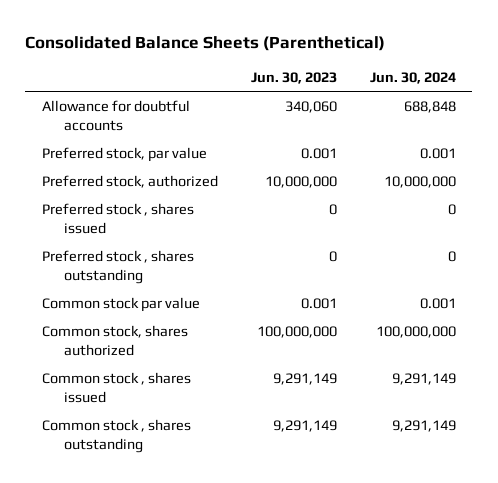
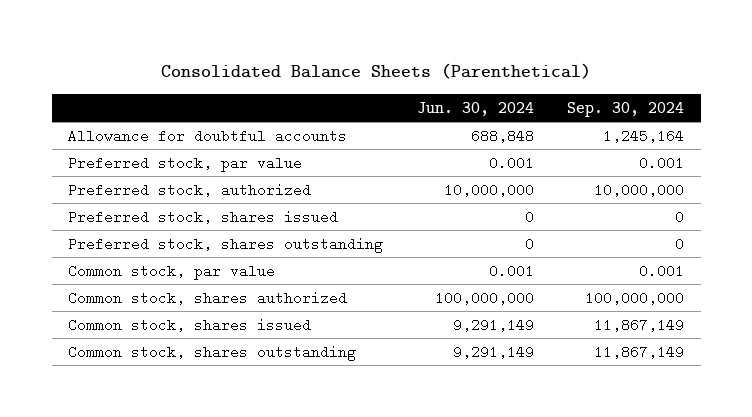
[250,71,337,84] Jun. 30, 2023 -> none
none -> [566,101,684,117] Sep. 30, 2024
[41,202,194,234] Preferred stock , shares issued -> [68,209,339,224] Preferred stock, shares issued
[41,249,194,284] Preferred stock , shares outstanding -> [68,236,384,253] Preferred stock, shares outstanding
[41,296,200,312] Common stock par value -> [68,263,276,280] Common stock, par value
[41,371,191,403] Common stock , shares issued -> [68,317,312,332] Common stock, shares issued
[41,418,191,453] Common stock , shares outstanding -> [68,344,357,361] Common stock, shares outstanding

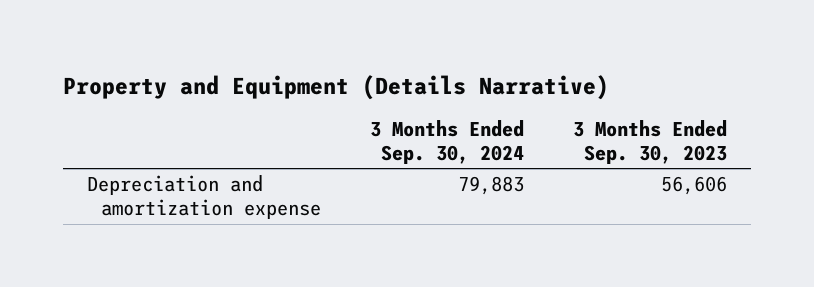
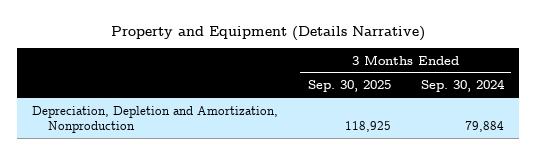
[572,119,727,165] 3 Months Ended Sep. 30, 2023 -> none
none -> [307,80,391,93] Sep. 30, 2025
[87,175,322,220] Depreciation and amortization expense -> [31,105,278,133] Depreciation, Depletion and Amortization, Nonproduction
[458,176,525,196] 79,883 -> [464,120,504,132] 79,884

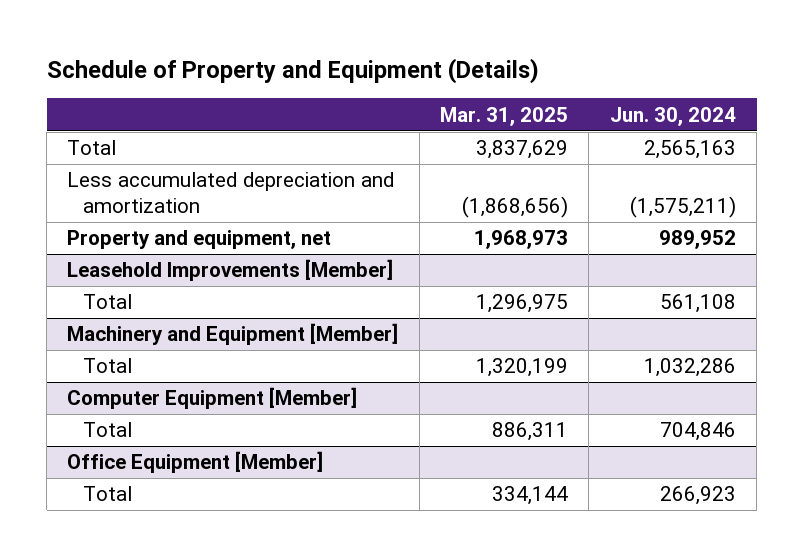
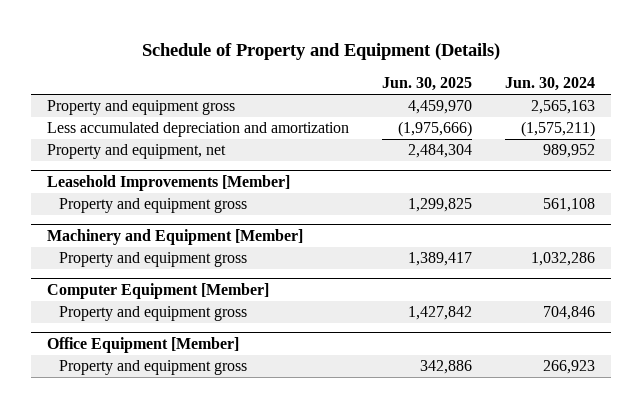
[440,106,569,126] Mar. 31, 2025 -> none
none -> [382,77,473,92] Jun. 30, 2025
[67,140,117,156] Total -> [47,100,236,116] Property and equipment gross
[82,294,132,310] Total -> [58,198,247,214] Property and equipment gross
[82,358,132,374] Total -> [58,252,247,268] Property and equipment gross
[82,422,132,438] Total -> [58,306,247,322] Property and equipment gross
[82,486,132,502] Total -> [58,360,247,376] Property and equipment gross

